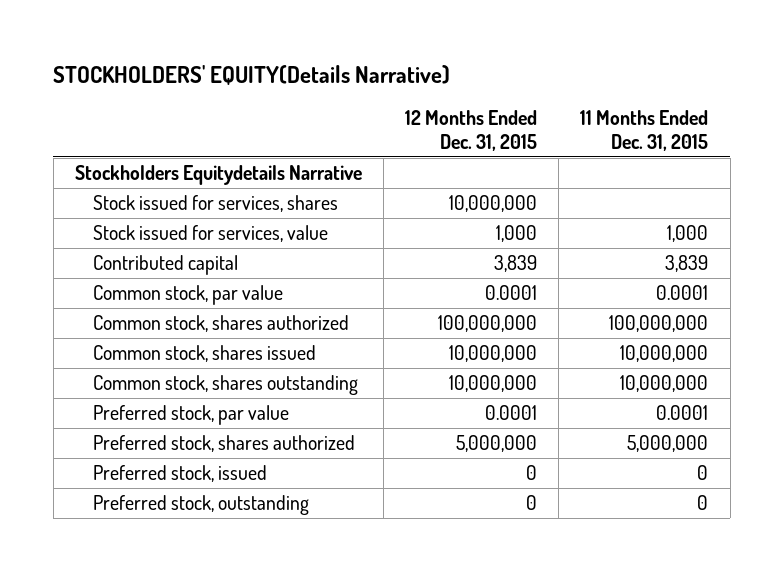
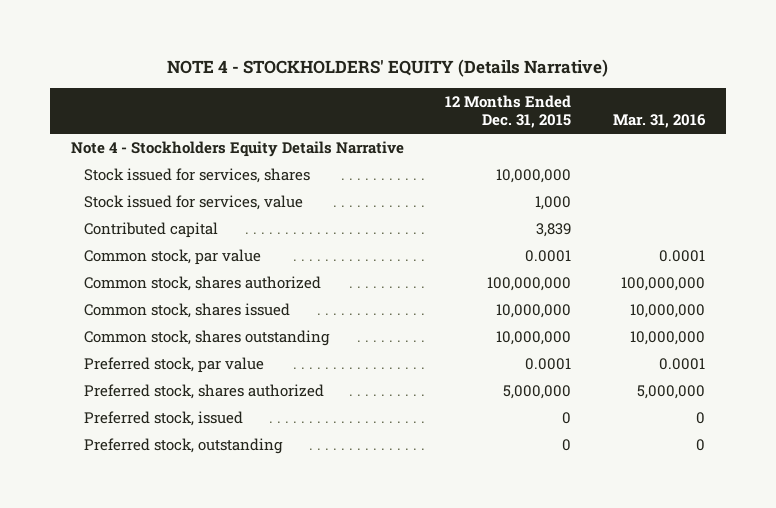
[53,65,451,86] STOCKHOLDERS' EQUITY(Details Narrative) -> [166,58,608,77] NOTE 4 - STOCKHOLDERS' EQUITY (Details Narrative)
[580,109,709,151] 11 Months Ended Dec. 31, 2015 -> none
none -> [613,113,707,128] Mar. 31, 2016
[74,165,362,186] Stockholders Equitydetails Narrative -> [70,141,404,158] Note 4 - Stockholders Equity Details Narrative

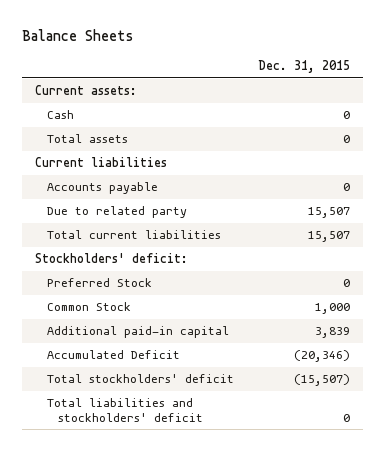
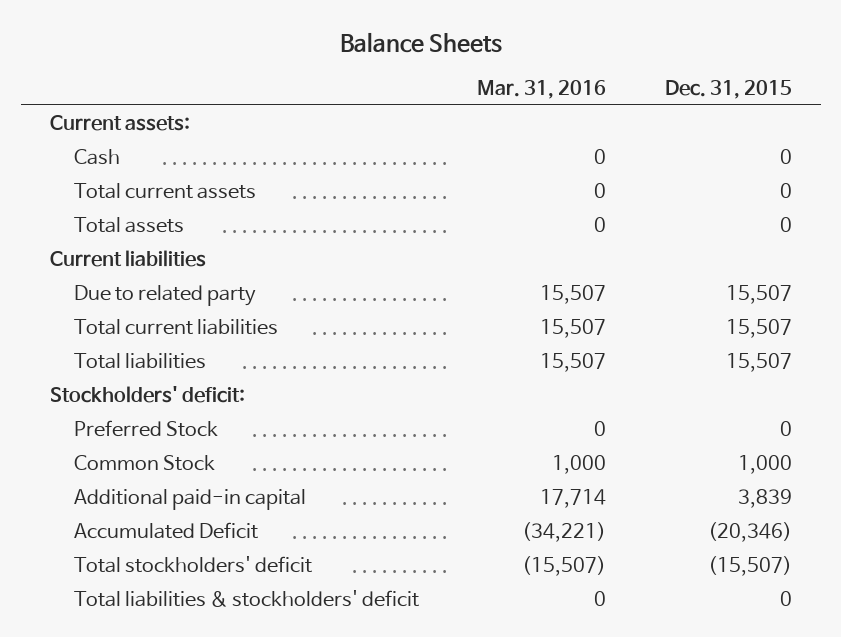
none -> [477,79,607,99] Mar. 31, 2016
none -> [74,183,257,200] Total current assets
[46,182,158,195] Accounts payable -> none
none -> [74,353,207,370] Total liabilities
[46,398,204,422] Total liabilities and stockholders' deficit -> [74,590,420,608] Total liabilities & stockholders' deficit

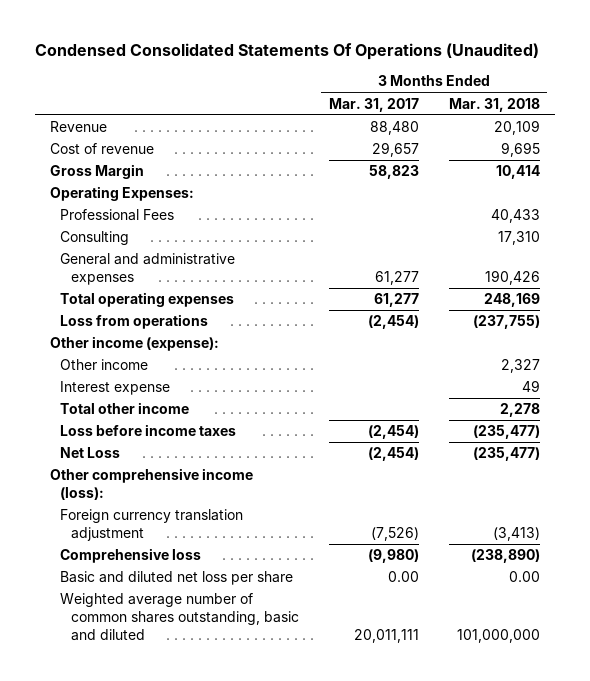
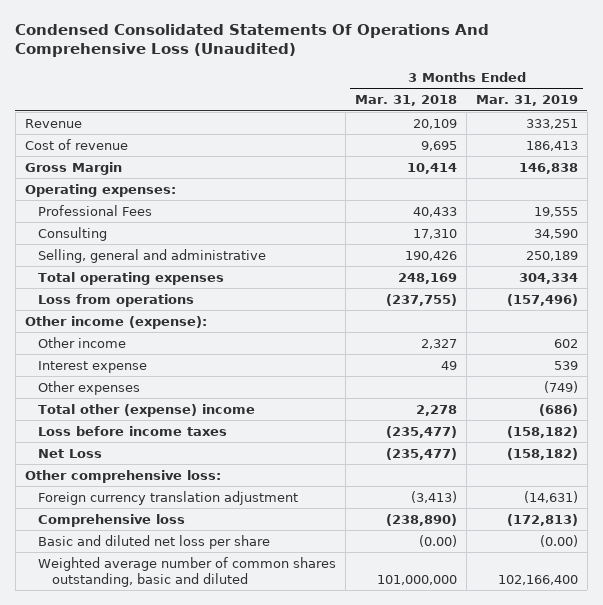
[34,43,539,61] Condensed Consolidated Statements Of Operations (Unaudited) -> [15,23,490,58] Condensed Consolidated Statements Of Operations And Comprehensive Loss (Unaudited)
[328,97,419,112] Mar. 31, 2017 -> none
none -> [475,95,578,107] Mar. 31, 2019
[50,186,195,202] Operating Expenses: -> [24,183,176,197] Operating expenses:
[60,253,236,285] General and administrative expenses -> [38,248,267,263] Selling, general and administrative
none -> [38,380,141,395] Other expenses
[60,402,190,415] Total other income -> [38,403,256,417] Total other (expense) income
[50,468,254,500] Other comprehensive income (loss): -> [24,469,221,483] Other comprehensive loss:
[508,571,540,583] 0.00 -> [419,534,458,547] (0.00)

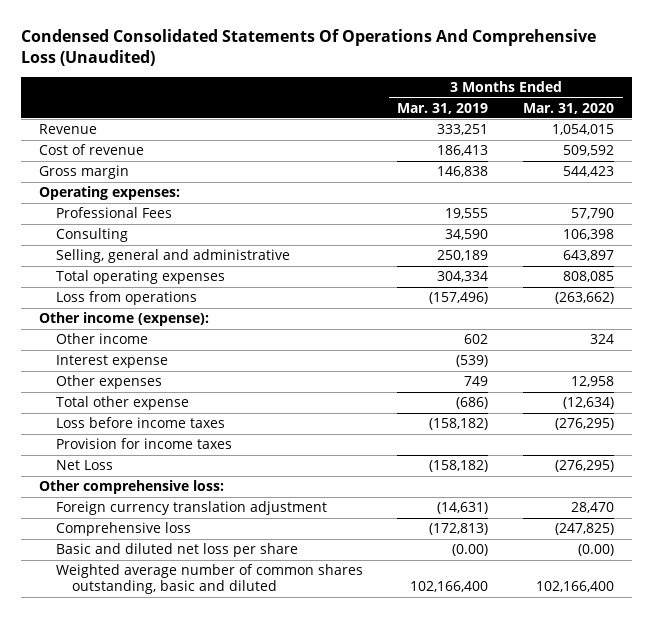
[355,95,458,107] Mar. 31, 2018 -> none
none -> [523,102,615,114] Mar. 31, 2020
[24,161,122,175] Gross Margin -> [38,165,129,180] Gross margin
[553,360,578,370] 539 -> [456,355,489,368] (539)
[543,380,578,393] (749) -> [464,376,489,387] 749
[38,403,256,417] Total other (expense) income -> [55,396,189,411] Total other expense
none -> [55,438,232,450] Provision for income taxes

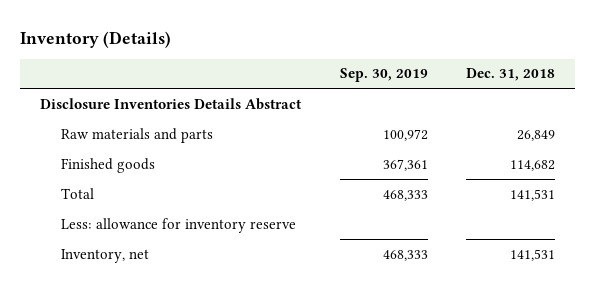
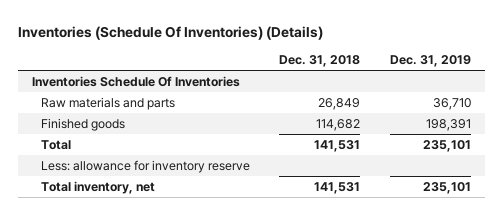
[20,30,172,48] Inventory (Details) -> [17,25,323,40] Inventories (Schedule Of Inventories) (Details)
[339,68,428,83] Sep. 30, 2019 -> none
none -> [389,55,471,68] Dec. 31, 2019
[39,97,302,110] Disclosure Inventories Details Abstract -> [32,75,241,87] Inventories Schedule Of Inventories
[60,248,149,263] Inventory, net -> [41,180,156,194] Total inventory, net

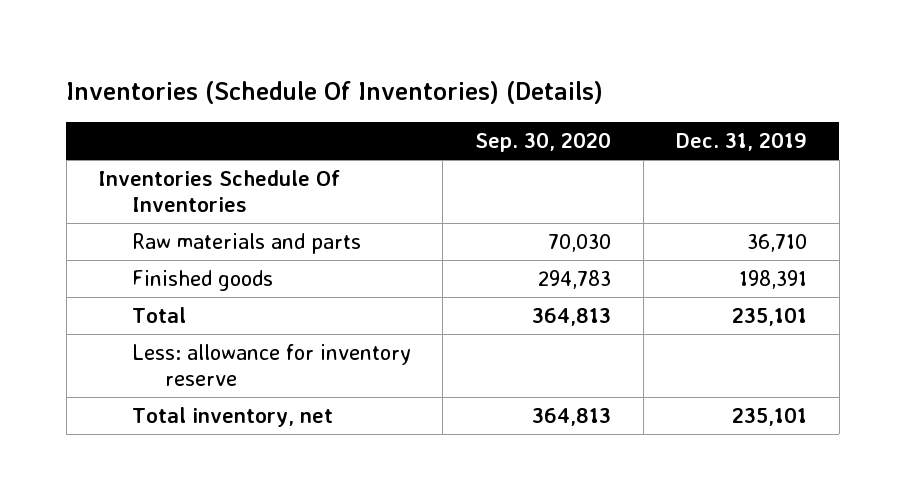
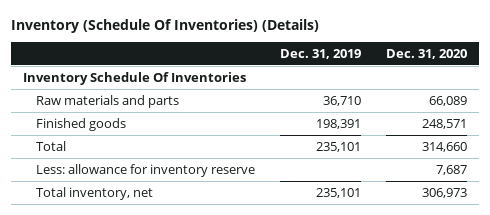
[66,80,604,104] Inventories (Schedule Of Inventories) (Details) -> [10,18,319,33] Inventory (Schedule Of Inventories) (Details)
[475,131,612,152] Sep. 30, 2020 -> none
none -> [386,48,468,59] Dec. 31, 2020
[98,170,341,212] Inventories Schedule Of Inventories -> [22,71,246,85] Inventory Schedule Of Inventories

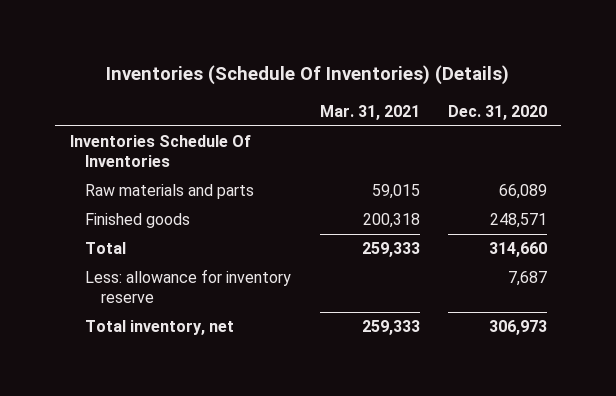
[10,18,319,33] Inventory (Schedule Of Inventories) (Details) -> [106,65,510,86] Inventories (Schedule Of Inventories) (Details)
[280,48,362,59] Dec. 31, 2019 -> none
none -> [319,104,420,120] Mar. 31, 2021
[22,71,246,85] Inventory Schedule Of Inventories -> [69,135,251,168] Inventories Schedule Of Inventories

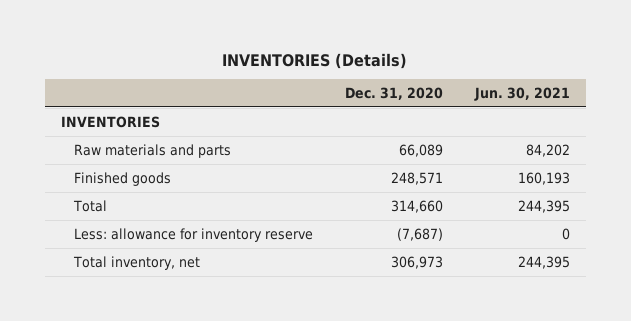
[106,65,510,86] Inventories (Schedule Of Inventories) (Details) -> [222,52,408,69] INVENTORIES (Details)
[319,104,420,120] Mar. 31, 2021 -> none
none -> [474,86,571,101] Jun. 30, 2021
[69,135,251,168] Inventories Schedule Of Inventories -> none
none -> [60,115,160,128] INVENTORIES
[507,271,547,287] 7,687 -> [397,227,444,241] (7,687)

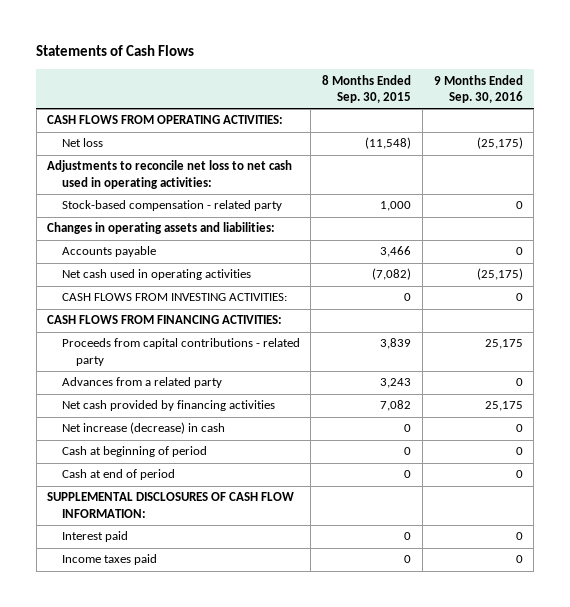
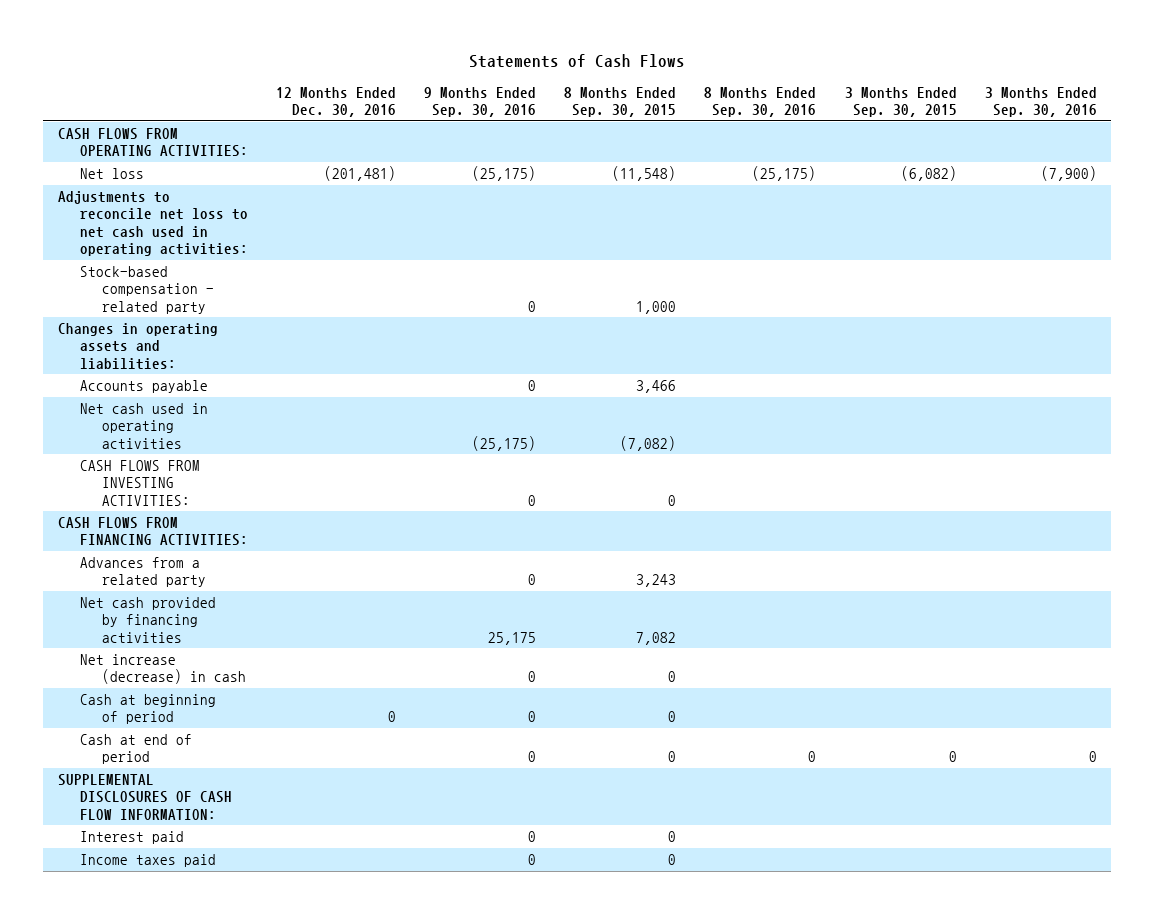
none -> [275,86,396,118] 12 Months Ended Dec. 30, 2016
none -> [704,86,817,118] 8 Months Ended Sep. 30, 2016
none -> [844,86,957,118] 3 Months Ended Sep. 30, 2015
none -> [984,86,1097,118] 3 Months Ended Sep. 30, 2016
[61,338,300,366] Proceeds from capital contributions - related party -> none

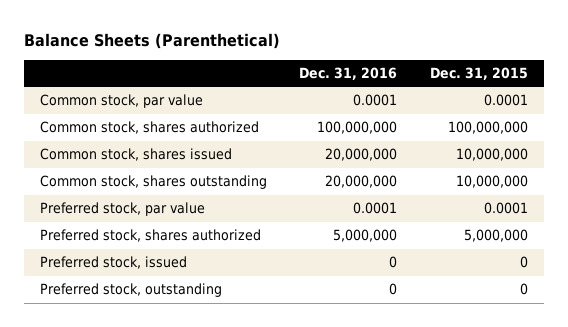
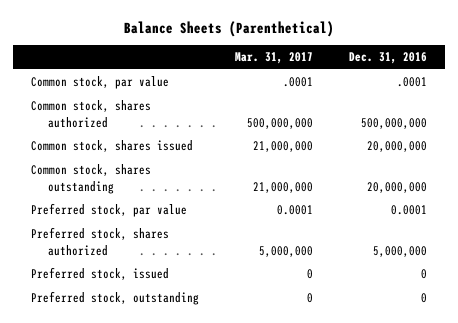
[429,67,528,81] Dec. 31, 2015 -> none
none -> [234,52,313,65] Mar. 31, 2017
[353,94,398,107] 0.0001 -> [396,77,427,88] .0001
[317,121,398,135] 100,000,000 -> [360,117,427,129] 500,000,000

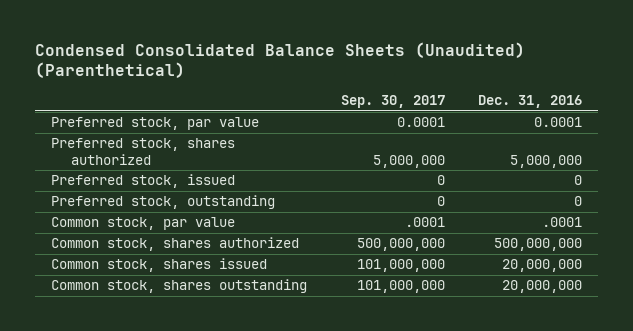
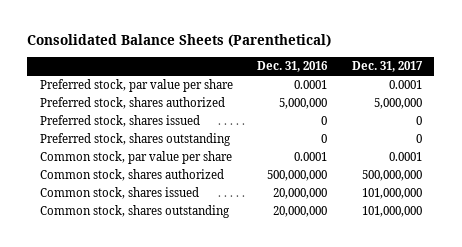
[34,41,525,79] Condensed Consolidated Balance Sheets (Unaudited) (Parenthetical) -> [27,34,332,48] Consolidated Balance Sheets (Parenthetical)
[340,95,445,109] Sep. 30, 2017 -> none
none -> [352,61,424,73] Dec. 31, 2017
[51,117,260,131] Preferred stock, par value -> [39,79,233,93] Preferred stock, par value per share
[51,174,236,189] Preferred stock, issued -> [39,115,200,128] Preferred stock, shares issued
[51,195,276,210] Preferred stock, outstanding -> [39,133,231,147] Preferred stock, shares outstanding
[51,217,236,231] Common stock, par value -> [39,151,232,165] Common stock, par value per share
[541,217,582,228] .0001 -> [294,152,328,162] 0.0001

